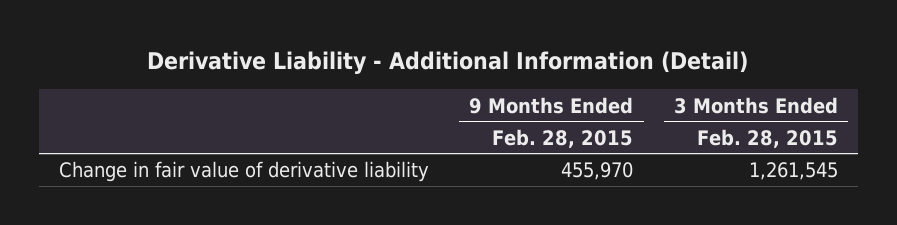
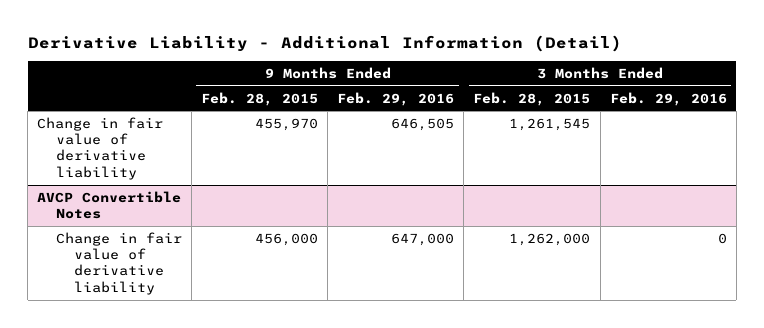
none -> [337,91,455,106] Feb. 29, 2016
none -> [609,91,727,106] Feb. 29, 2016
none -> [37,190,182,220] AVCP Convertible Notes
none -> [55,231,182,295] Change in fair value of derivative liability

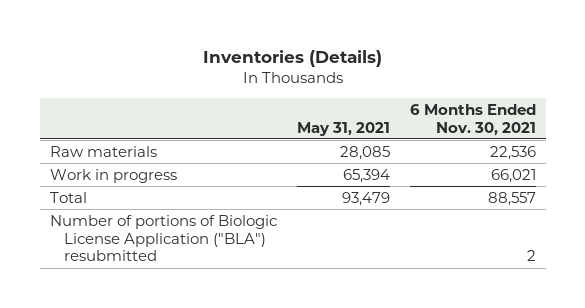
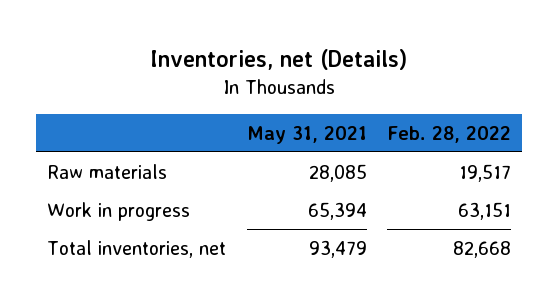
[202,49,382,67] Inventories (Details) -> [150,49,408,71] Inventories, net (Details)
[409,103,536,136] 6 Months Ended Nov. 30, 2021 -> none
none -> [387,125,512,143] Feb. 28, 2022
[49,214,277,262] Number of portions of Biologic License Application ("BLA") resubmitted -> none
[49,191,87,203] Total -> [46,239,226,258] Total inventories, net

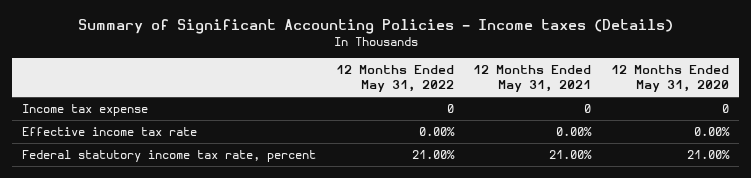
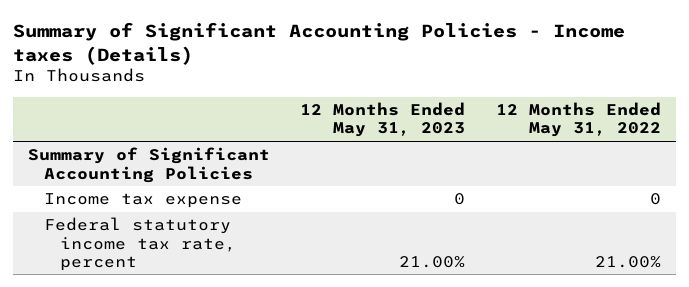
[473,64,592,92] 12 Months Ended May 31, 2021 -> none
[611,64,730,92] 12 Months Ended May 31, 2020 -> none
none -> [300,102,466,138] 12 Months Ended May 31, 2023
none -> [28,147,271,183] Summary of Significant Accounting Policies
[21,127,197,137] Effective income tax rate -> none

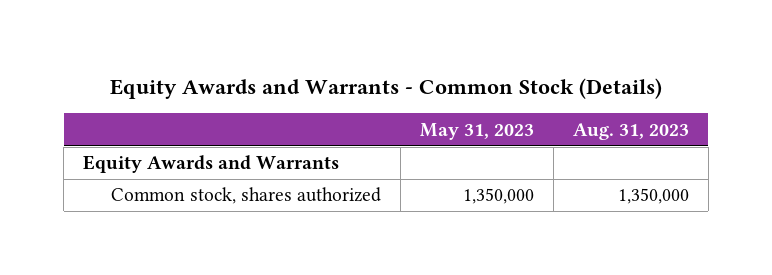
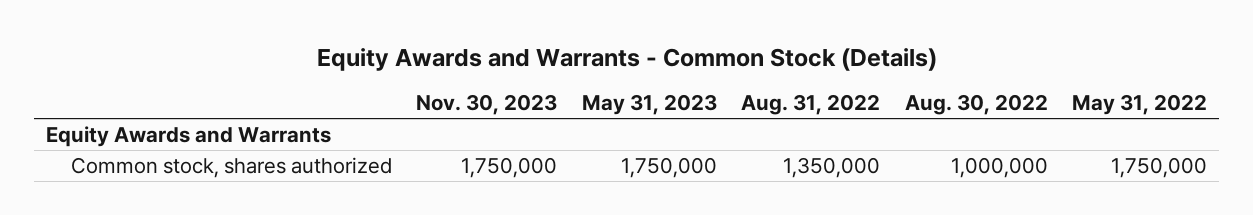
[572,122,689,140] Aug. 31, 2023 -> none
none -> [416,94,558,116] Nov. 30, 2023
none -> [741,94,881,116] Aug. 31, 2022
none -> [904,94,1048,116] Aug. 30, 2022
none -> [1072,94,1208,116] May 31, 2022
[462,188,534,205] 1,350,000 -> [620,157,717,179] 1,750,000

